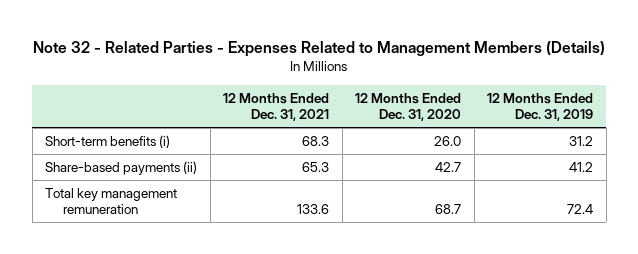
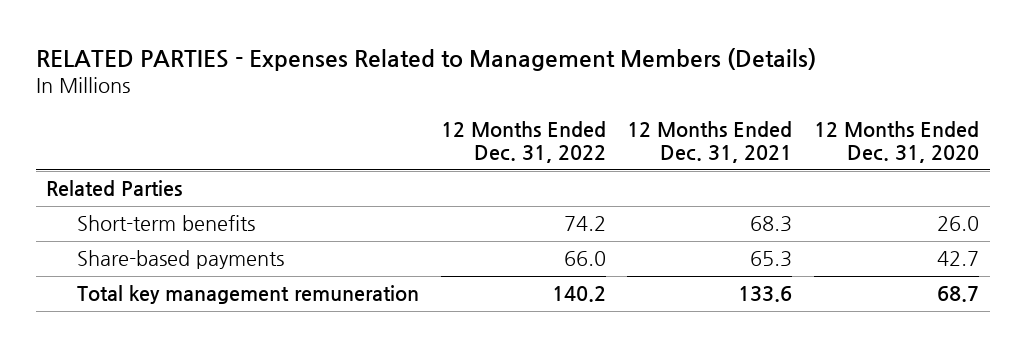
[33,41,606,58] Note 32 - Related Parties - Expenses Related to Management Members (Details) -> [35,47,816,71] RELATED PARTIES - Expenses Related to Management Members (Details)
[487,92,594,122] 12 Months Ended Dec. 31, 2019 -> none
none -> [440,120,606,163] 12 Months Ended Dec. 31, 2022
none -> [46,180,183,197] Related Parties
[45,134,171,148] Short-term benefits (i) -> [77,215,256,232] Short-term benefits
[45,160,198,175] Share-based payments (ii) -> [77,250,285,270] Share-based payments

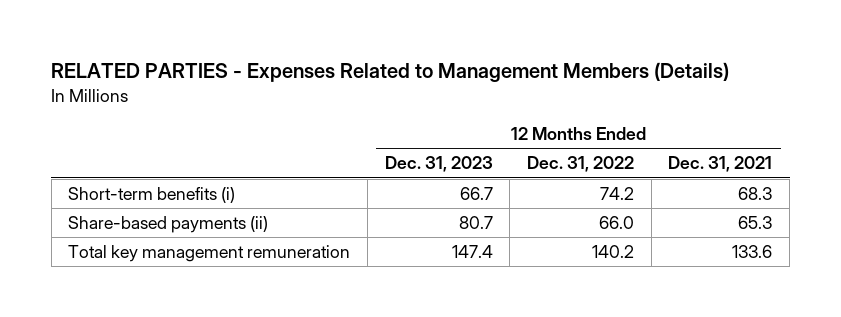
[813,120,979,163] 12 Months Ended Dec. 31, 2020 -> none
none -> [384,156,493,173] Dec. 31, 2023
[46,180,183,197] Related Parties -> none
[77,215,256,232] Short-term benefits -> [68,187,236,204] Short-term benefits (i)
[77,250,285,270] Share-based payments -> [68,216,269,234] Share-based payments (ii)

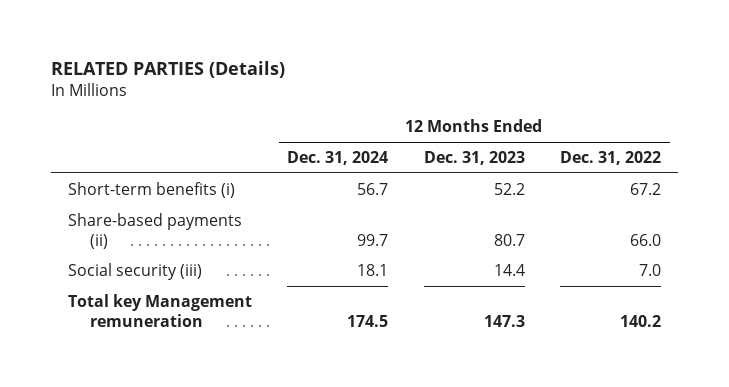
[51,62,730,83] RELATED PARTIES - Expenses Related to Management Members (Details) -> [50,60,285,78] RELATED PARTIES (Details)
[668,156,773,173] Dec. 31, 2021 -> none
none -> [287,150,389,165] Dec. 31, 2024
[459,187,493,201] 66.7 -> [493,182,525,195] 52.2
[600,187,635,201] 74.2 -> [629,182,661,195] 67.2
none -> [68,262,203,280] Social security (iii)
[68,245,351,263] Total key management remuneration -> [68,293,253,327] Total key Management remuneration
[451,245,493,259] 147.4 -> [483,314,525,327] 147.3

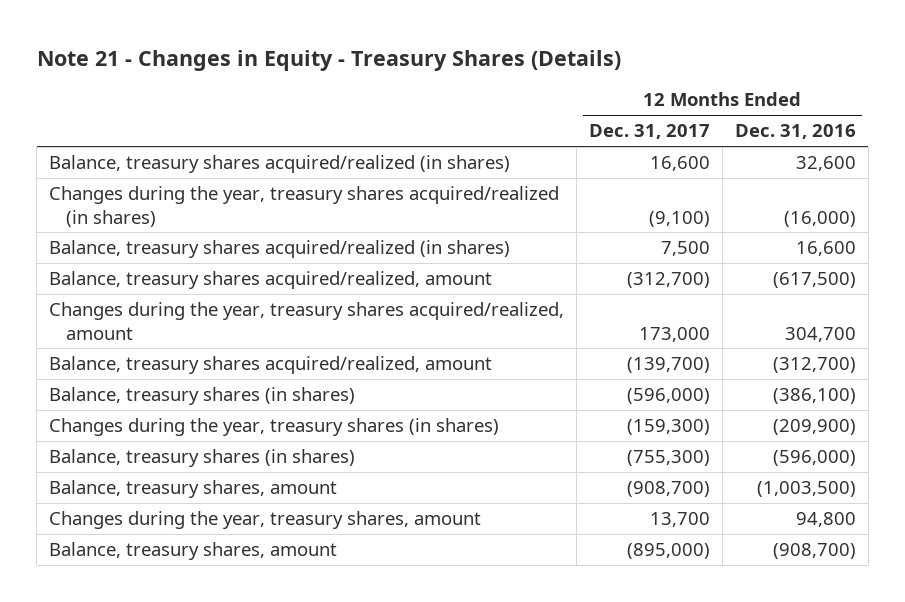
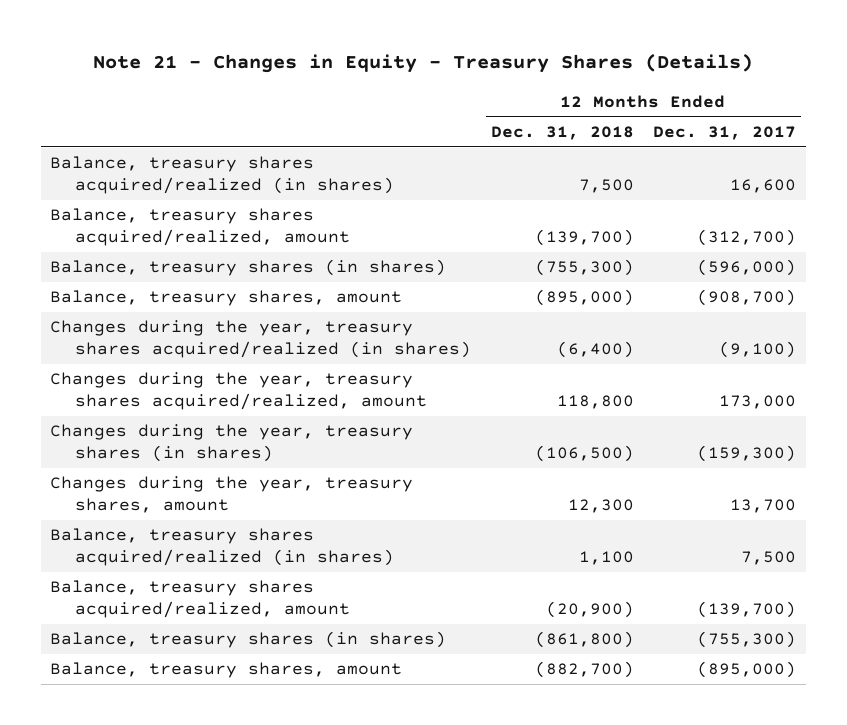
[734,124,856,140] Dec. 31, 2016 -> none
none -> [490,125,634,140] Dec. 31, 2018
[49,186,560,227] Changes during the year, treasury shares acquired/realized (in shares) -> [50,320,472,359] Changes during the year, treasury shares acquired/realized (in shares)
[49,302,565,340] Changes during the year, treasury shares acquired/realized, amount -> [50,372,428,411] Changes during the year, treasury shares acquired/realized, amount
[49,418,500,437] Changes during the year, treasury shares (in shares) -> [50,424,414,463] Changes during the year, treasury shares (in shares)
[49,240,511,259] Balance, treasury shares acquired/realized (in shares) -> [50,528,395,567] Balance, treasury shares acquired/realized (in shares)
[49,356,493,375] Balance, treasury shares acquired/realized, amount -> [50,580,351,619] Balance, treasury shares acquired/realized, amount
[49,449,356,468] Balance, treasury shares (in shares) -> [50,631,447,649] Balance, treasury shares (in shares)

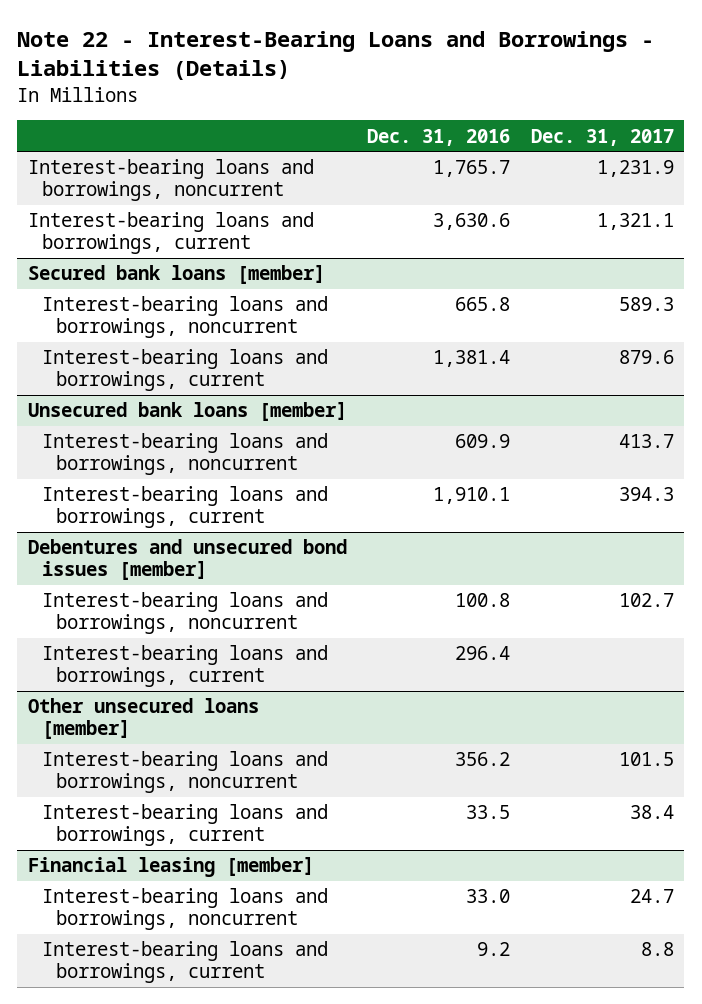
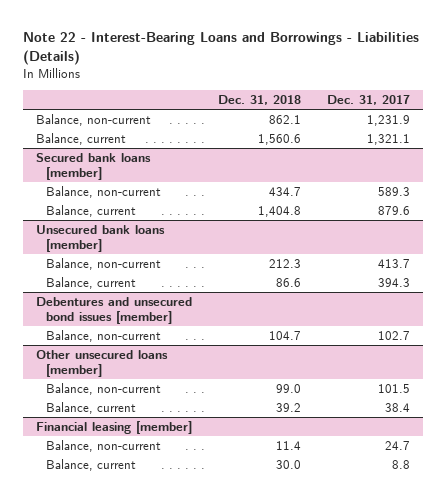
[367,128,511,146] Dec. 31, 2016 -> none
none -> [217,95,301,106] Dec. 31, 2018
[27,159,314,202] Interest-bearing loans and borrowings, noncurrent -> [35,114,151,127] Balance, non-current
[27,212,314,255] Interest-bearing loans and borrowings, current -> [35,133,126,146] Balance, current
[41,296,328,339] Interest-bearing loans and borrowings, noncurrent -> [46,186,162,199] Balance, non-current
[41,349,328,392] Interest-bearing loans and borrowings, current -> [46,205,137,218] Balance, current
[41,433,328,476] Interest-bearing loans and borrowings, noncurrent -> [46,258,162,271] Balance, non-current
[41,486,328,529] Interest-bearing loans and borrowings, current -> [46,277,137,290] Balance, current
[41,645,328,688] Interest-bearing loans and borrowings, current -> none
[41,592,328,635] Interest-bearing loans and borrowings, noncurrent -> [46,330,162,343] Balance, non-current
[41,751,328,794] Interest-bearing loans and borrowings, noncurrent -> [46,383,162,396] Balance, non-current
[41,804,328,847] Interest-bearing loans and borrowings, current -> [46,402,137,415] Balance, current
[41,888,328,931] Interest-bearing loans and borrowings, noncurrent -> [46,440,162,453] Balance, non-current
[41,941,328,984] Interest-bearing loans and borrowings, current -> [46,459,137,472] Balance, current

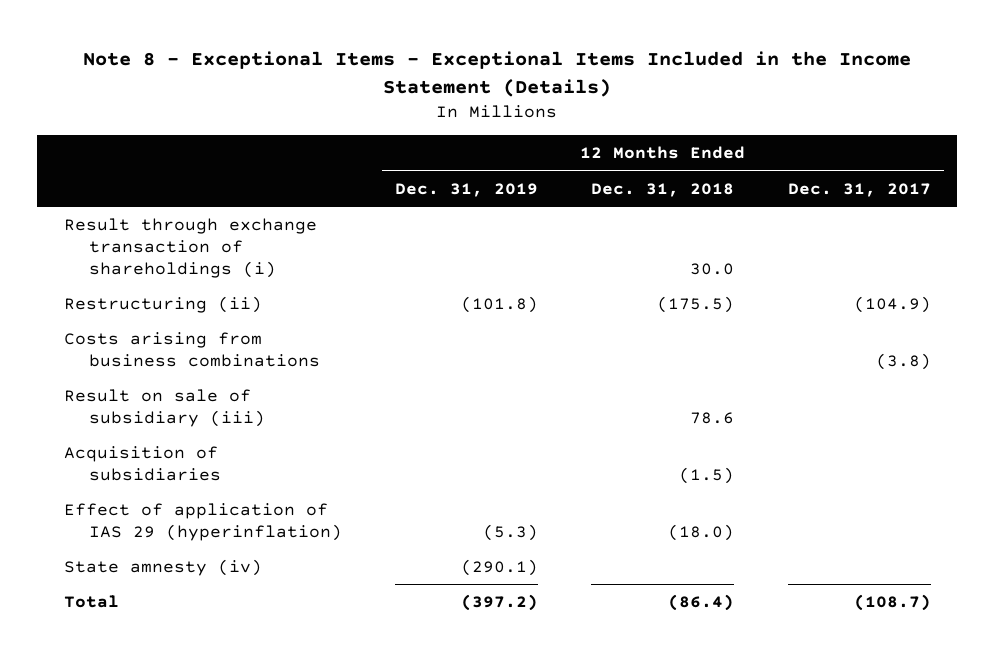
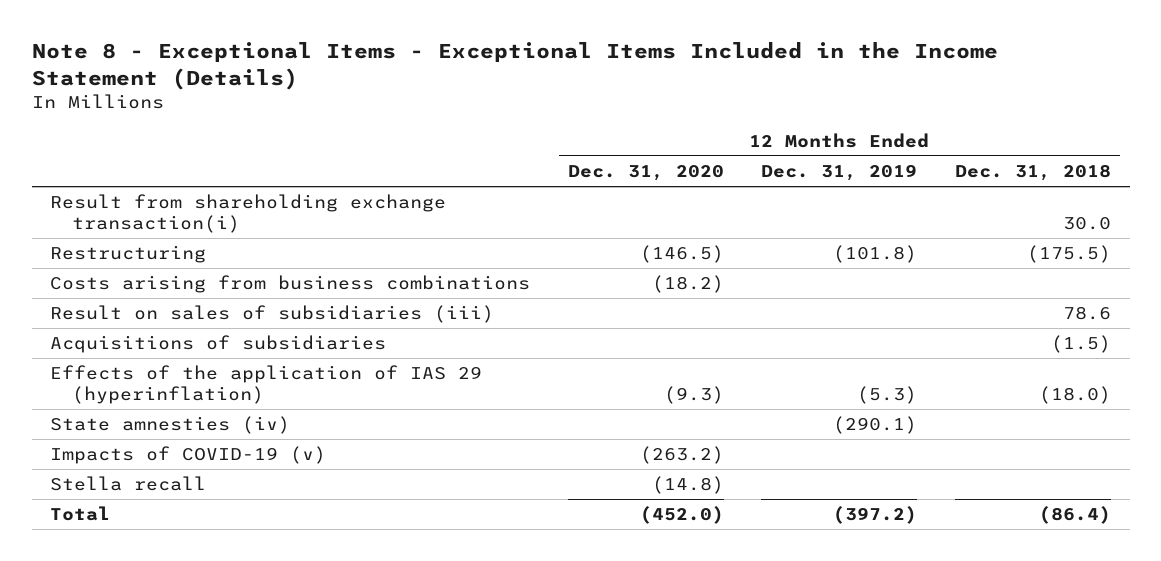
[787,182,931,197] Dec. 31, 2017 -> none
none -> [567,164,724,181] Dec. 31, 2020
[63,218,317,279] Result through exchange transaction of shareholdings (i) -> [50,194,447,233] Result from shareholding exchange transaction(i)
[63,296,262,314] Restructuring (ii) -> [50,245,207,264] Restructuring
[63,389,266,428] Result on sale of subsidiary (iii) -> [50,305,495,324] Result on sales of subsidiaries (iii)
[63,446,222,482] Acquisition of subsidiaries -> [50,335,387,354] Acquisitions of subsidiaries
[63,503,343,542] Effect of application of IAS 29 (hyperinflation) -> [50,365,483,404] Effects of the application of IAS 29 (hyperinflation)
[63,559,262,577] State amnesty (iv) -> [50,416,291,435] State amnesties (iv)
none -> [50,446,327,465] Impacts of COVID-19 (v)
none -> [50,476,207,492] Stella recall

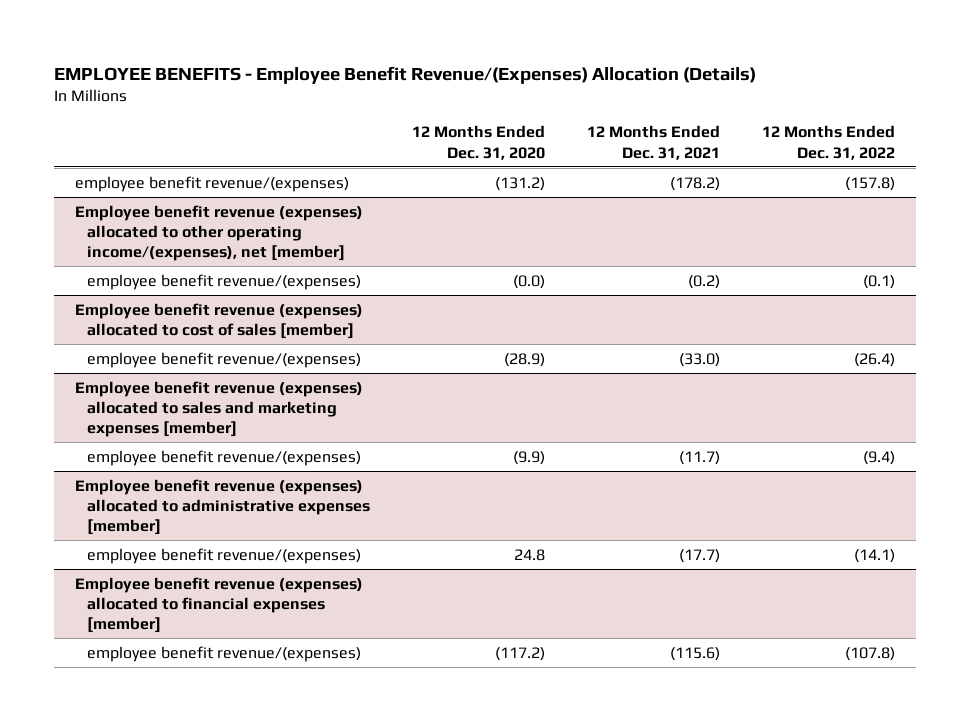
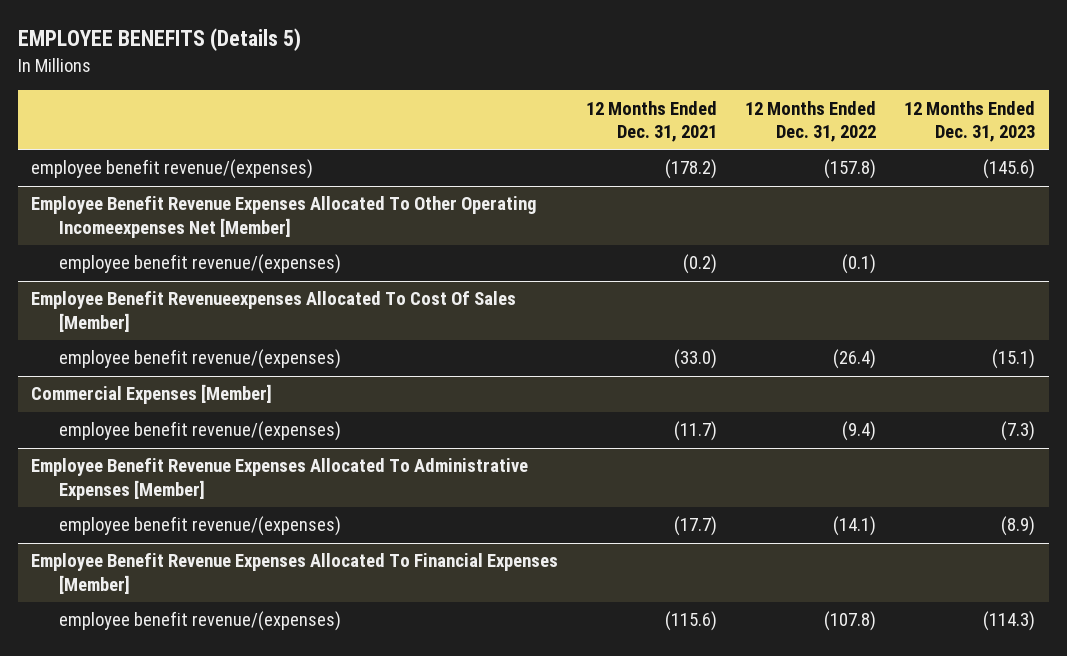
[54,65,757,84] EMPLOYEE BENEFITS - Employee Benefit Revenue/(Expenses) Allocation (Details) -> [17,28,301,52] EMPLOYEE BENEFITS (Details 5)
[412,125,546,160] 12 Months Ended Dec. 31, 2020 -> none
none -> [904,100,1036,143] 12 Months Ended Dec. 31, 2023
[75,204,364,262] Employee benefit revenue (expenses) allocated to other operating income/(expenses), net [member] -> [31,196,538,238] Employee Benefit Revenue Expenses Allocated To Other Operating Incomeexpenses Net [Member]
[75,302,364,340] Employee benefit revenue (expenses) allocated to cost of sales [member] -> [31,291,517,332] Employee Benefit Revenueexpenses Allocated To Cost Of Sales [Member]
[75,380,364,438] Employee benefit revenue (expenses) allocated to sales and marketing expenses [member] -> none
none -> [31,384,273,405] Commercial Expenses [Member]
[75,478,371,536] Employee benefit revenue (expenses) allocated to administrative expenses [member] -> [31,458,529,500] Employee Benefit Revenue Expenses Allocated To Administrative Expenses [Member]
[75,576,364,634] Employee benefit revenue (expenses) allocated to financial expenses [member] -> [31,553,559,594] Employee Benefit Revenue Expenses Allocated To Financial Expenses [Member]

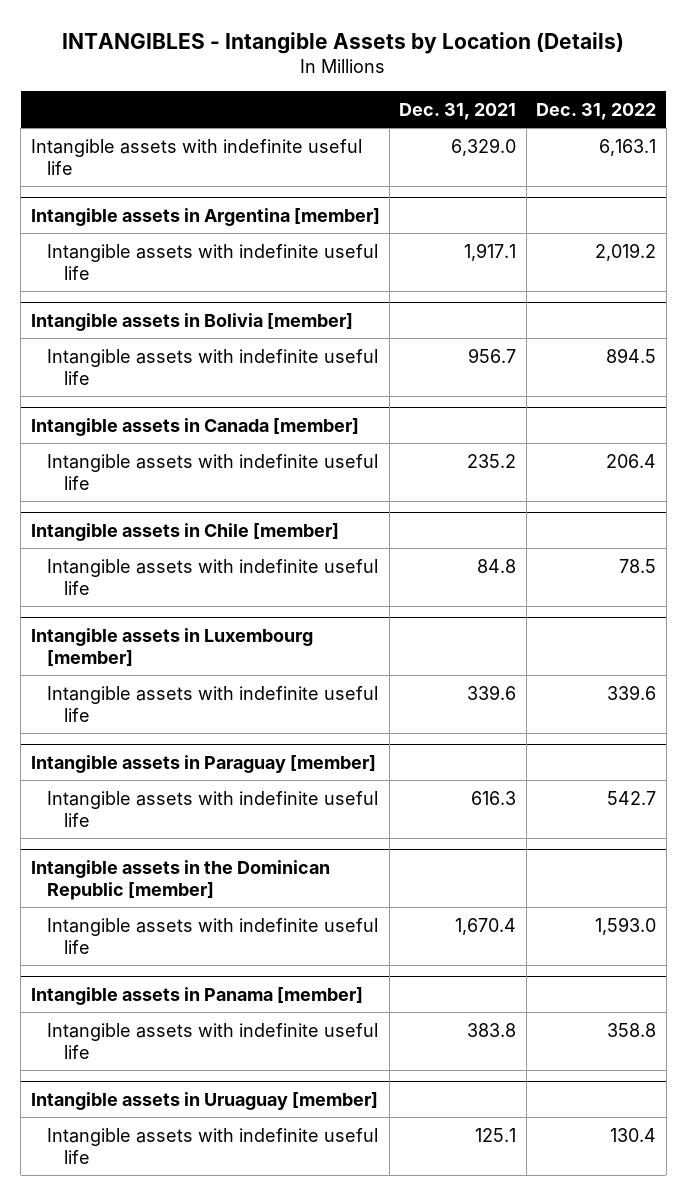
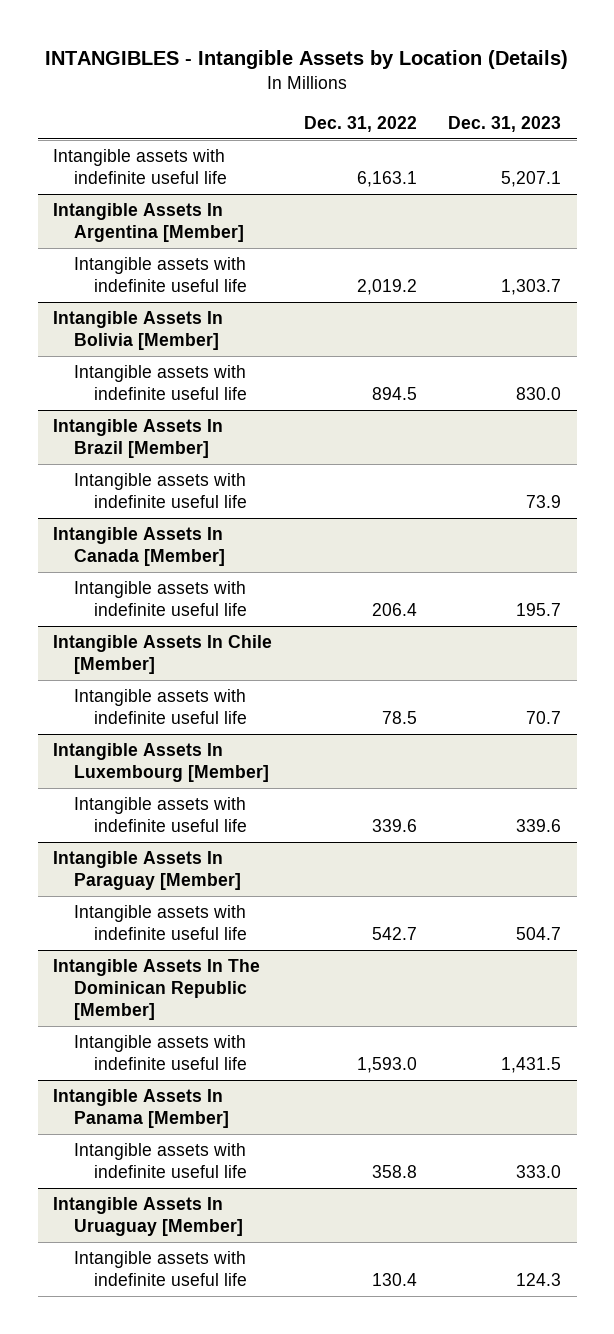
[399,102,517,120] Dec. 31, 2021 -> none
none -> [447,115,561,132] Dec. 31, 2023
[30,207,380,226] Intangible assets in Argentina [member] -> [53,203,244,243] Intangible Assets In Argentina [Member]
[30,312,353,331] Intangible assets in Bolivia [member] -> [53,311,224,351] Intangible Assets In Bolivia [Member]
none -> [53,419,224,459] Intangible Assets In Brazil [Member]
none -> [73,473,248,509] Intangible assets with indefinite useful life
[30,417,359,436] Intangible assets in Canada [member] -> [53,527,225,567] Intangible Assets In Canada [Member]
[30,522,339,541] Intangible assets in Chile [member] -> [53,635,273,675] Intangible Assets In Chile [Member]
[30,627,313,667] Intangible assets in Luxembourg [member] -> [53,743,269,783] Intangible Assets In Luxembourg [Member]
[30,754,376,773] Intangible assets in Paraguay [member] -> [53,851,241,891] Intangible Assets In Paraguay [Member]
[30,859,330,900] Intangible assets in the Dominican Republic [member] -> [53,959,261,1020] Intangible Assets In The Dominican Republic [Member]
[30,986,363,1005] Intangible assets in Panama [member] -> [53,1089,229,1129] Intangible Assets In Panama [Member]
[30,1091,378,1110] Intangible assets in Uruaguay [member] -> [53,1197,243,1237] Intangible Assets In Uruaguay [Member]

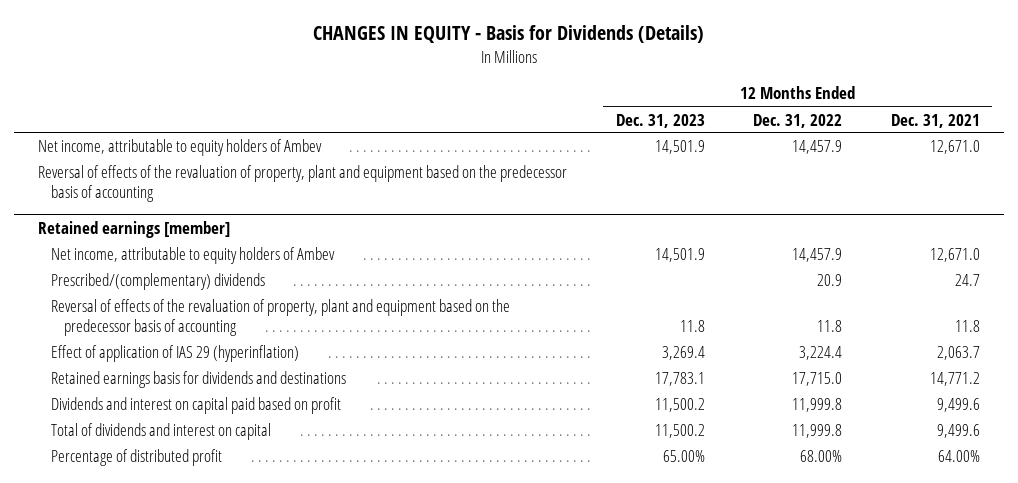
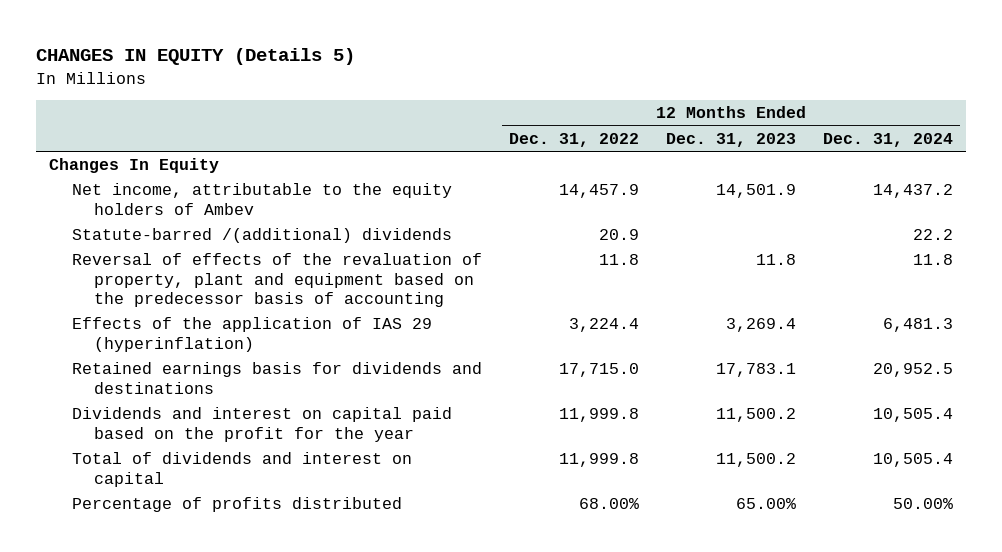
[312,25,704,44] CHANGES IN EQUITY - Basis for Dividends (Details) -> [35,48,355,66] CHANGES IN EQUITY (Details 5)
[890,113,980,128] Dec. 31, 2021 -> none
none -> [822,132,953,147] Dec. 31, 2024
[37,165,567,202] Reversal of effects of the revaluation of property, plant and equipment based on the predecessor basis of accounting -> none
[37,220,230,238] Retained earnings [member] -> none
[51,247,336,265] Net income, attributable to equity holders of Ambev -> none
[51,273,266,291] Prescribed/(complementary) dividends -> none
none -> [49,158,220,174] Changes In Equity
[37,139,322,157] Net income, attributable to equity holders of Ambev -> [71,183,452,215] Net income, attributable to the equity holders of Ambev
none -> [71,228,452,244] Statute-barred /(additional) dividends
[51,345,300,363] Effect of application of IAS 29 (hyperinflation) -> [71,317,432,352] Effects of the application of IAS 29 (hyperinflation)
[51,397,342,415] Dividends and interest on capital paid based on profit -> [71,407,452,442] Dividends and interest on capital paid based on the profit for the year
[51,449,223,467] Percentage of distributed profit -> [71,497,402,513] Percentage of profits distributed

